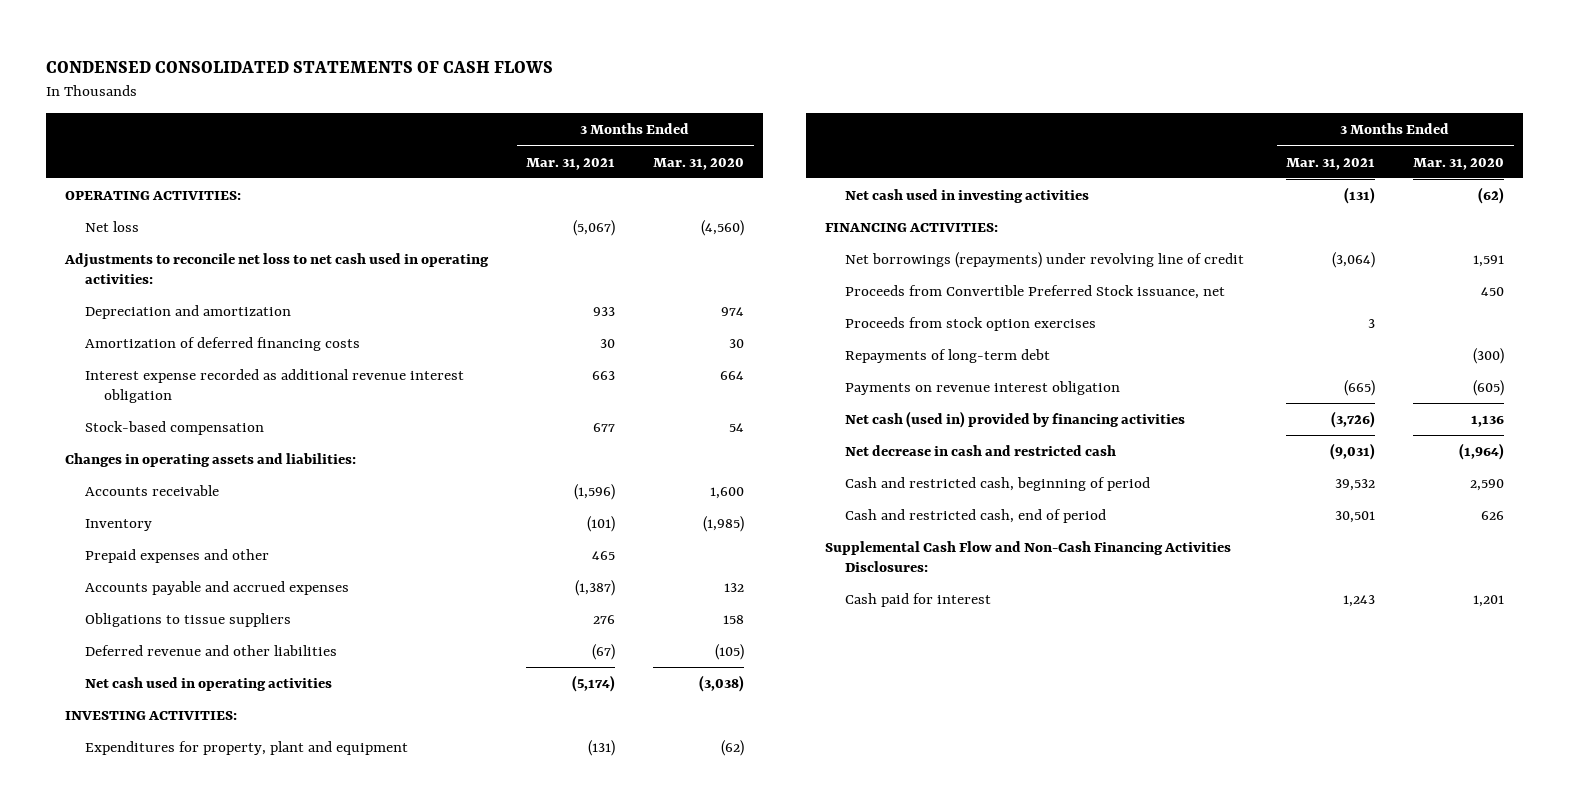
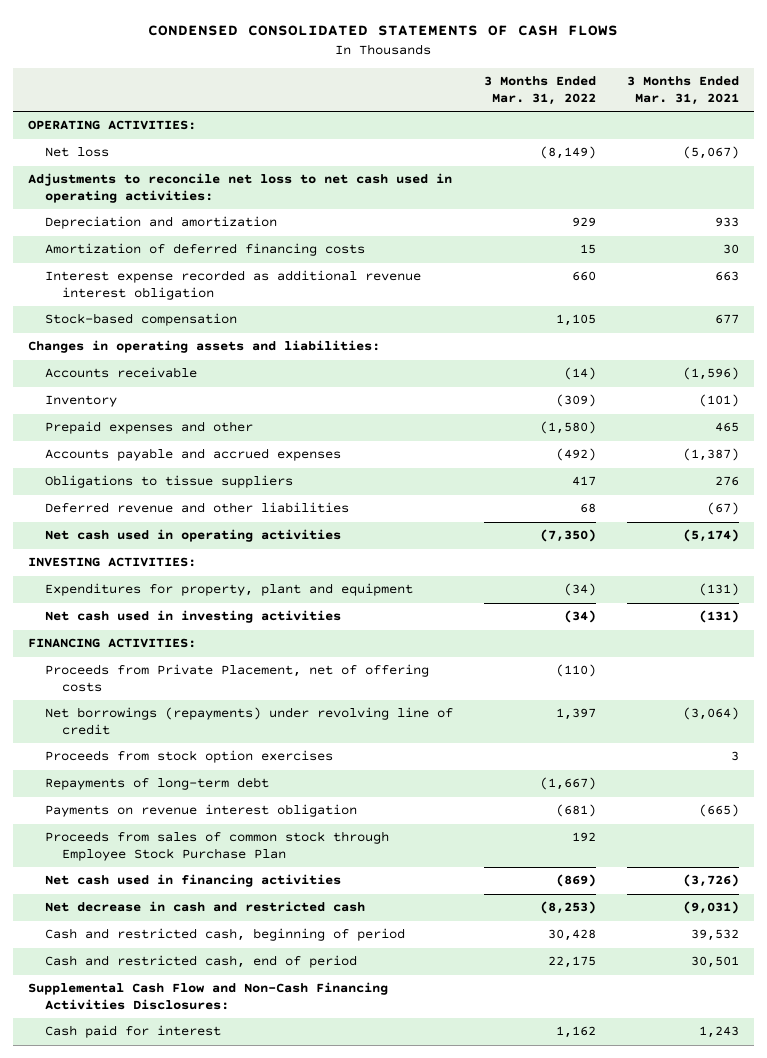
[653,157,745,170] Mar. 31, 2020 -> none
none -> [483,76,596,106] 3 Months Ended Mar. 31, 2022
none -> [45,664,430,693] Proceeds from Private Placement, net of offering costs
[844,284,1225,299] Proceeds from Convertible Preferred Stock issuance, net -> none
none -> [45,831,390,862] Proceeds from sales of common stock through Employee Stock Purchase Plan
[844,410,1185,428] Net cash (used in) provided by financing activities -> [45,874,342,888] Net cash used in financing activities

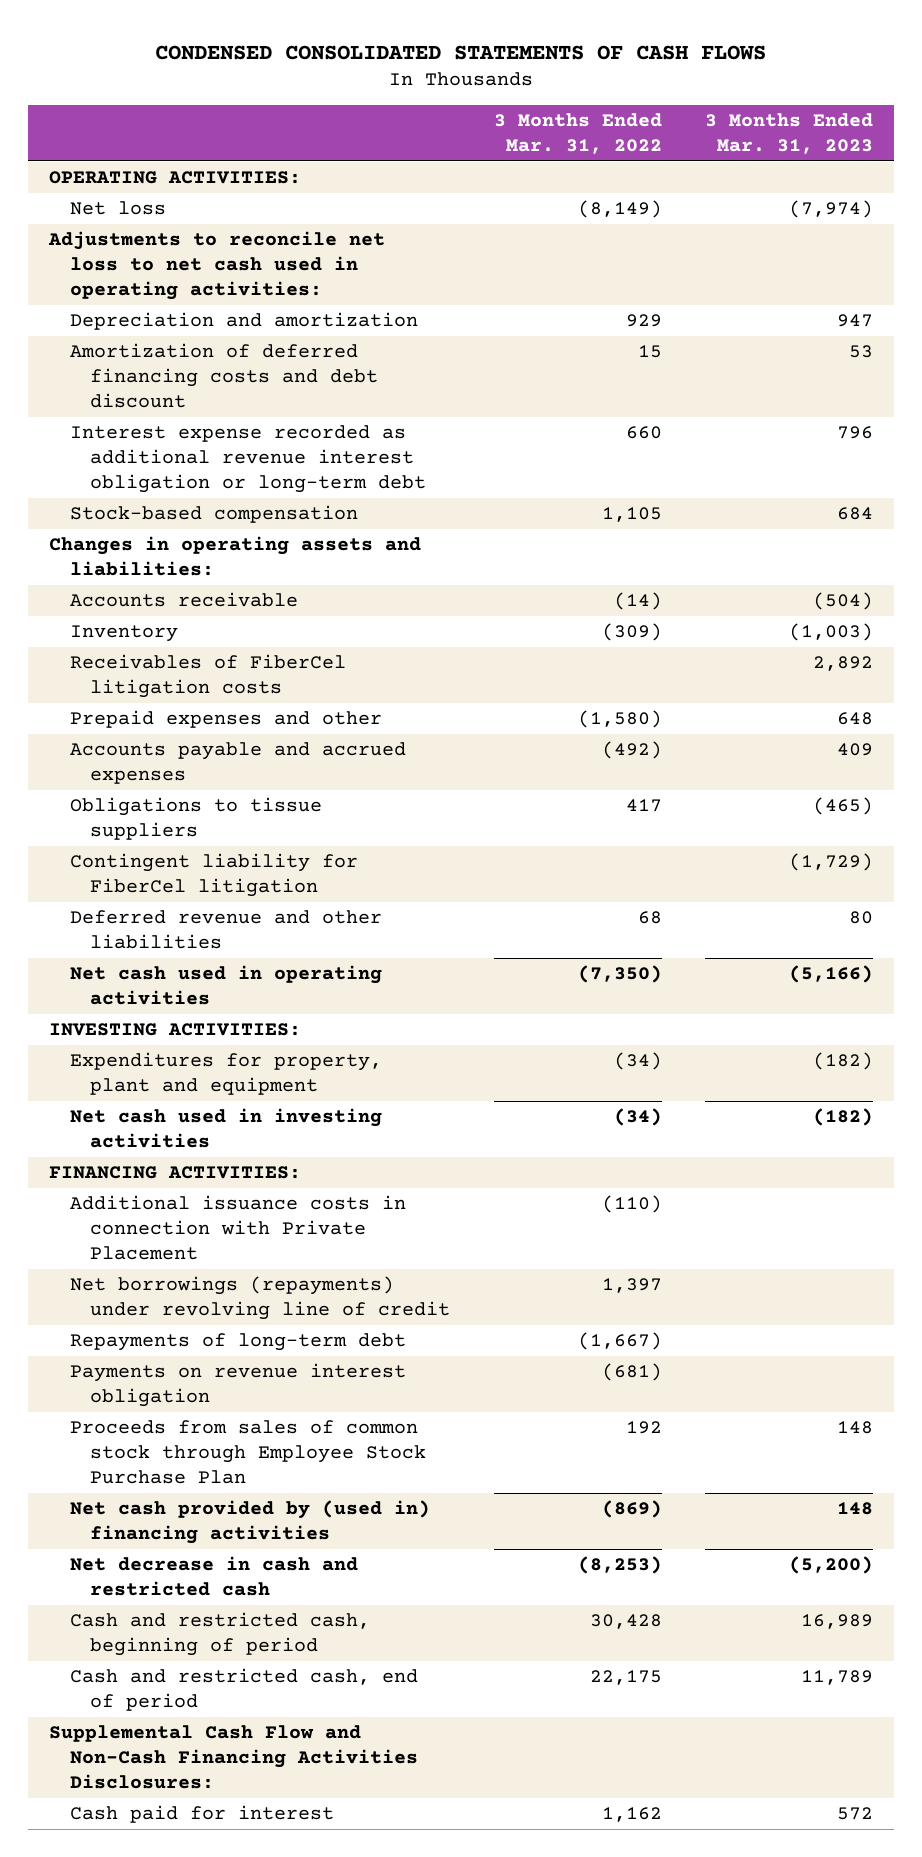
[626,76,739,106] 3 Months Ended Mar. 31, 2021 -> none
none -> [704,113,873,155] 3 Months Ended Mar. 31, 2023
[45,243,366,257] Amortization of deferred financing costs -> [69,343,379,408] Amortization of deferred financing costs and debt discount
[45,270,422,301] Interest expense recorded as additional revenue interest obligation -> [69,425,427,493] Interest expense recorded as additional revenue interest obligation or long-term debt
none -> [69,654,346,698] Receivables of FiberCel litigation costs
none -> [69,853,358,897] Contingent liability for FiberCel litigation
[45,664,430,693] Proceeds from Private Placement, net of offering costs -> [69,1195,406,1260] Additional issuance costs in connection with Private Placement
[45,750,334,764] Proceeds from stock option exercises -> none
[45,874,342,888] Net cash used in financing activities -> [69,1500,430,1544] Net cash provided by (used in) financing activities

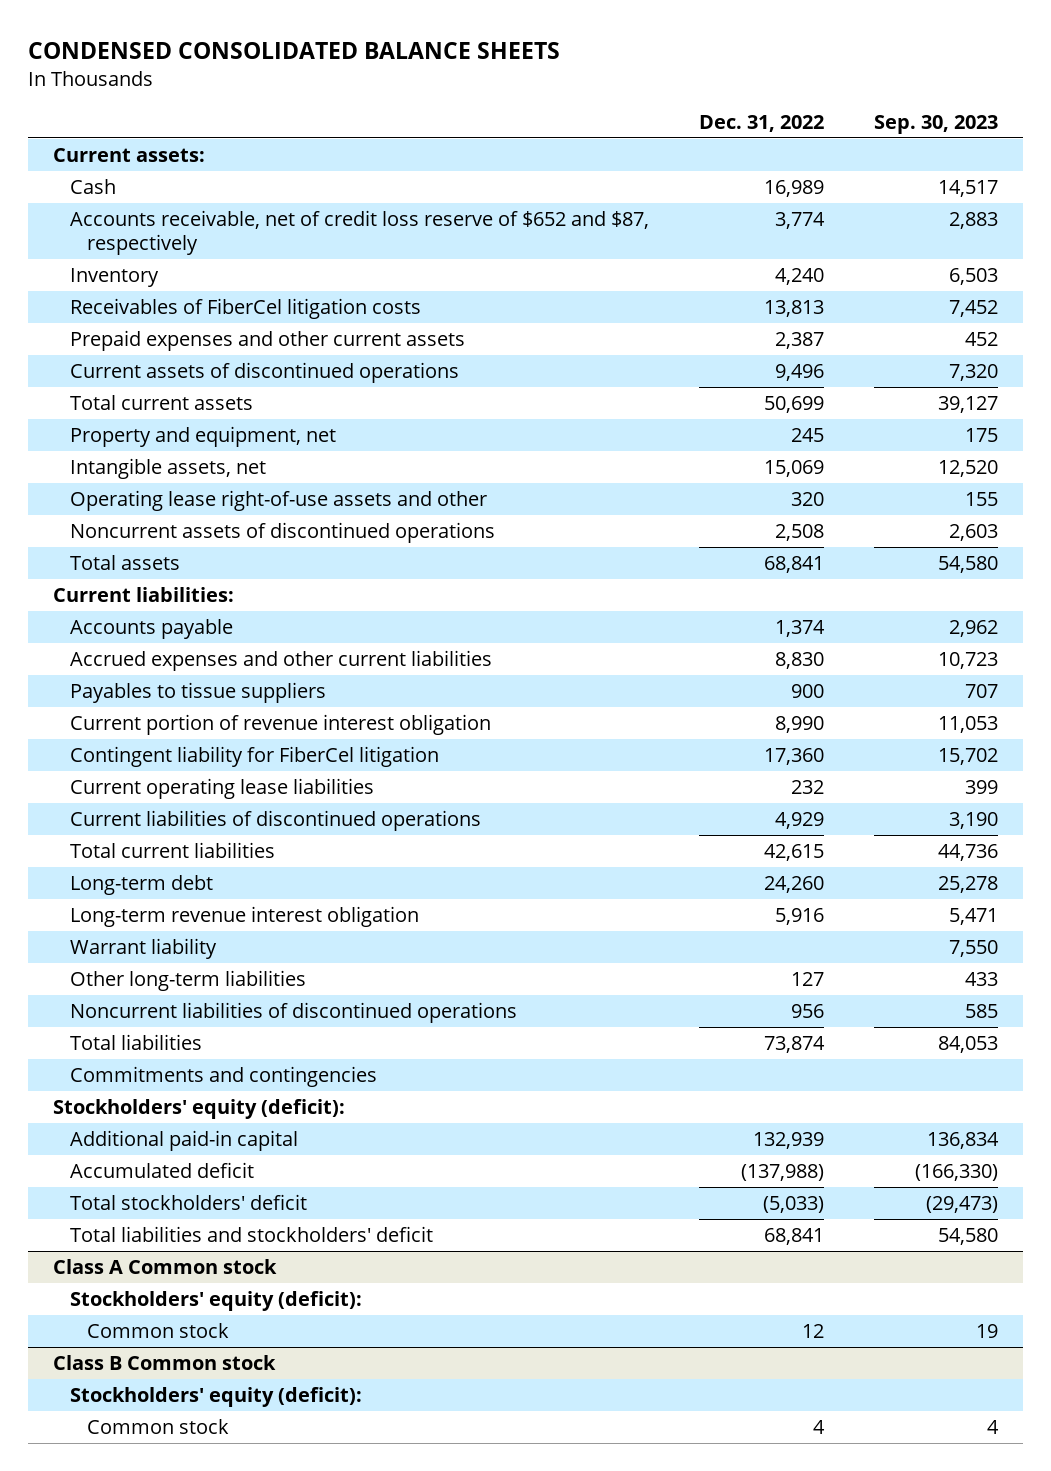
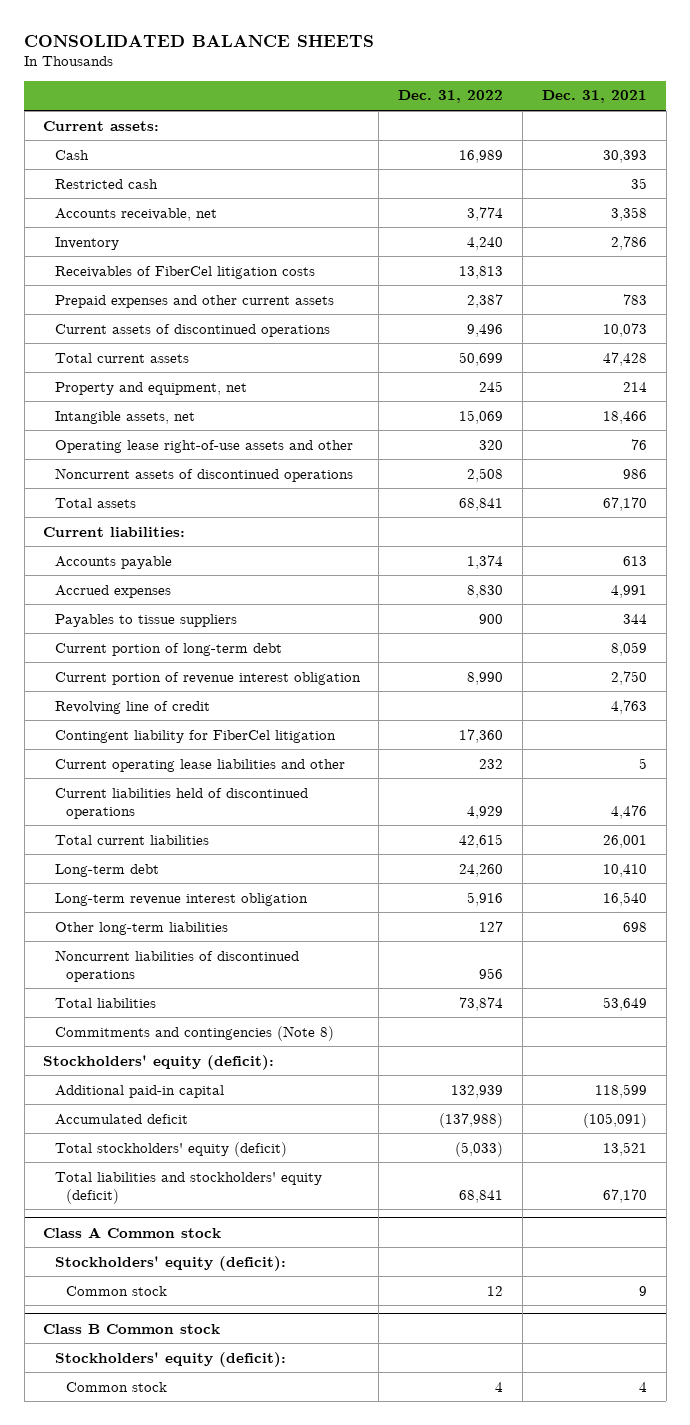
[27,41,560,59] CONDENSED CONSOLIDATED BALANCE SHEETS -> [24,34,375,47] CONSOLIDATED BALANCE SHEETS
[874,114,999,134] Sep. 30, 2023 -> none
none -> [541,90,647,104] Dec. 31, 2021
none -> [54,178,158,189] Restricted cash
[69,210,649,256] Accounts receivable, net of credit loss reserve of $652 and $87, respectively -> [54,207,217,221] Accounts receivable, net
[69,650,492,672] Accrued expenses and other current liabilities -> [54,584,171,598] Accrued expenses
none -> [54,642,282,656] Current portion of long-term debt
none -> [54,700,210,714] Revolving line of credit
[69,778,374,800] Current operating lease liabilities -> [54,758,345,772] Current operating lease liabilities and other
[69,810,481,832] Current liabilities of discontinued operations -> [54,787,308,819] Current liabilities held of discontinued operations
[69,938,217,960] Warrant liability -> none
[69,1066,377,1088] Commitments and contingencies -> [54,1025,334,1041] Commitments and contingencies (Note 8)
[69,1194,307,1211] Total stockholders' deficit -> [54,1141,287,1157] Total stockholders' equity (deficit)
[69,1226,433,1243] Total liabilities and stockholders' deficit -> [54,1171,322,1204] Total liabilities and stockholders' equity (deficit)

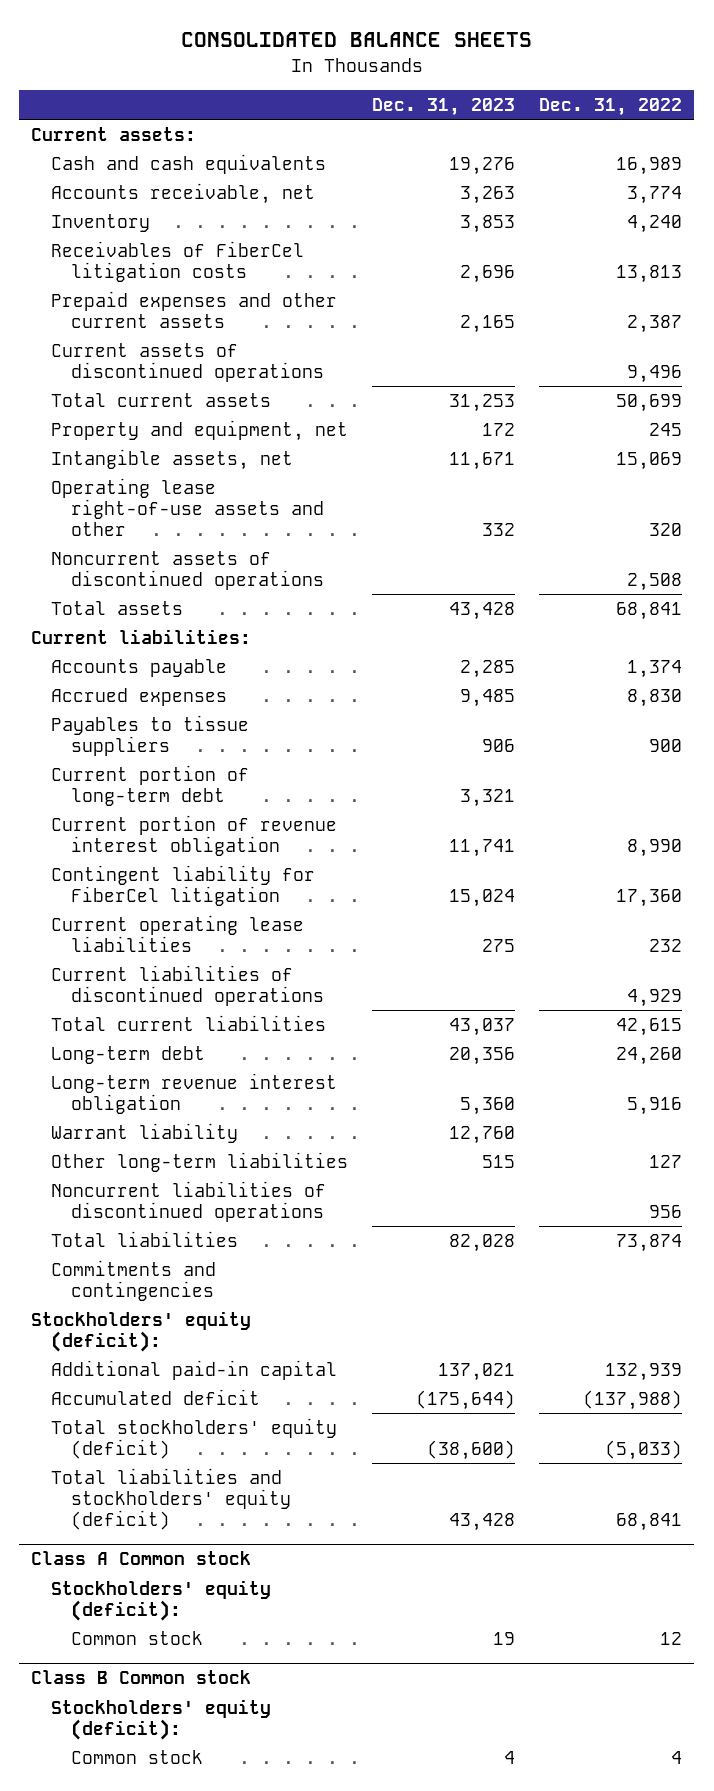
[541,90,647,104] Dec. 31, 2021 -> none
none -> [372,97,516,116] Dec. 31, 2023
[54,178,158,189] Restricted cash -> none
[54,149,89,160] Cash -> [50,154,326,175] Cash and cash equivalents
[54,700,210,714] Revolving line of credit -> none
[54,758,345,772] Current operating lease liabilities and other -> [50,915,304,952] Current operating lease liabilities
[54,787,308,819] Current liabilities held of discontinued operations -> [50,965,324,1006] Current liabilities of discontinued operations
none -> [50,1123,238,1144] Warrant liability
[54,1025,334,1041] Commitments and contingencies (Note 8) -> [50,1260,216,1301] Commitments and contingencies

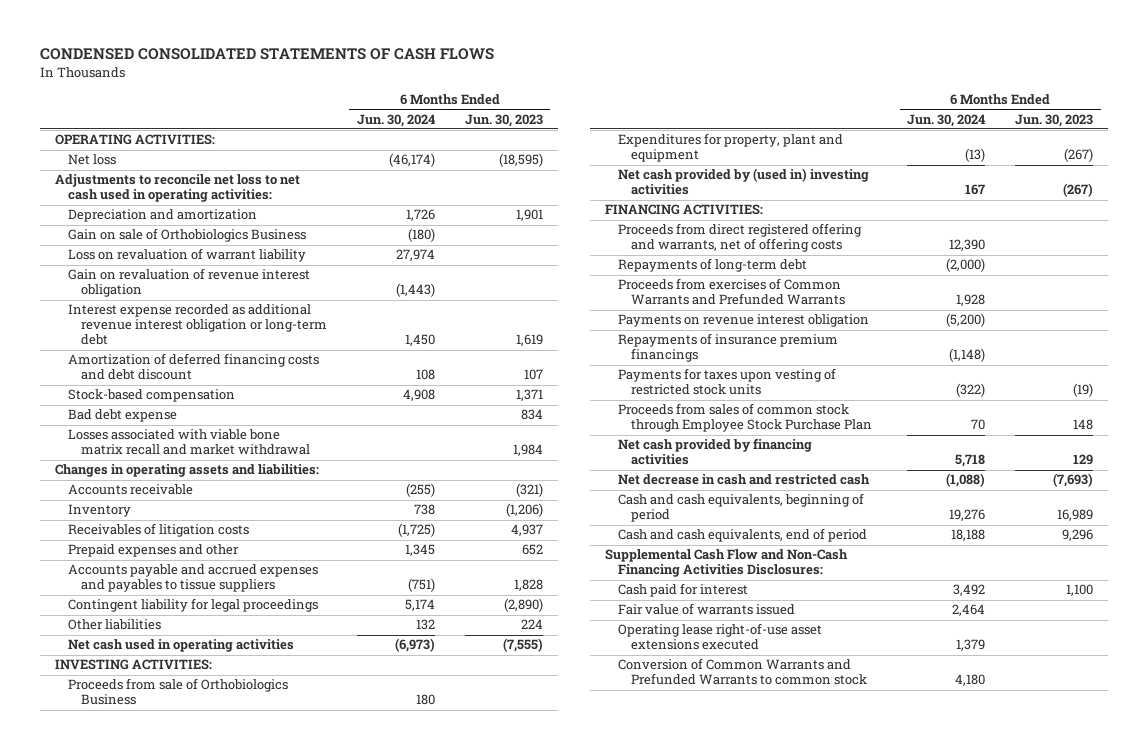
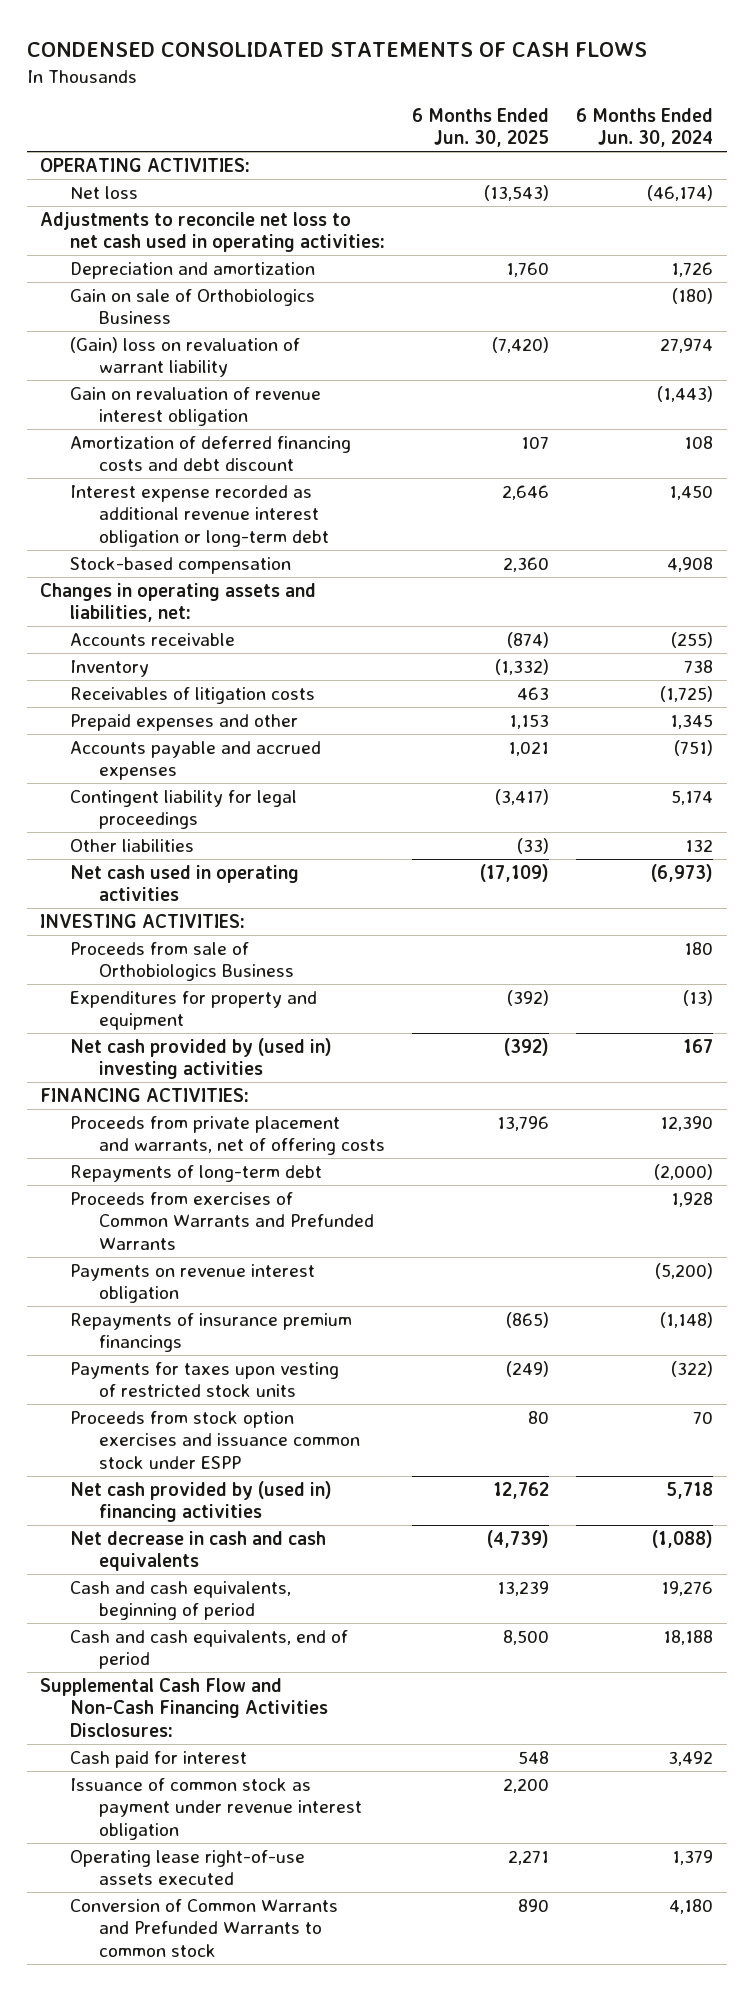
[464,113,543,127] Jun. 30, 2023 -> none
none -> [412,107,550,148] 6 Months Ended Jun. 30, 2025
[67,248,306,263] Loss on revaluation of warrant liability -> [69,337,300,378] (Gain) loss on revaluation of warrant liability
[67,304,327,346] Interest expense recorded as additional revenue interest obligation or long-term debt -> [69,485,330,547] Interest expense recorded as additional revenue interest obligation or long-term debt
[67,409,177,423] Bad debt expense -> none
[67,429,310,456] Losses associated with viable bone matrix recall and market withdrawal -> none
[54,464,319,478] Changes in operating assets and liabilities: -> [40,583,317,623] Changes in operating assets and liabilities, net:
[67,564,318,593] Accounts payable and accrued expenses and payables to tissue suppliers -> [69,741,321,781] Accounts payable and accrued expenses
[617,133,843,163] Expenditures for property, plant and equipment -> [69,991,317,1031] Expenditures for property and equipment
[617,223,862,253] Proceeds from direct registered offering and warrants, net of offering costs -> [69,1116,386,1156] Proceeds from private placement and warrants, net of offering costs
[617,403,872,433] Proceeds from sales of common stock through Employee Stock Purchase Plan -> [69,1411,361,1469] Proceeds from stock option exercises and issuance common stock under ESPP
[617,438,812,466] Net cash provided by financing activities -> [69,1481,332,1523] Net cash provided by (used in) financing activities
[617,474,870,486] Net decrease in cash and restricted cash -> [69,1531,326,1572] Net decrease in cash and cash equivalents
[617,603,795,616] Fair value of warrants issued -> none
none -> [69,1778,363,1840] Issuance of common stock as payment under revenue interest obligation
[617,623,822,651] Operating lease right-of-use asset extensions executed -> [69,1850,305,1886] Operating lease right-of-use assets executed

